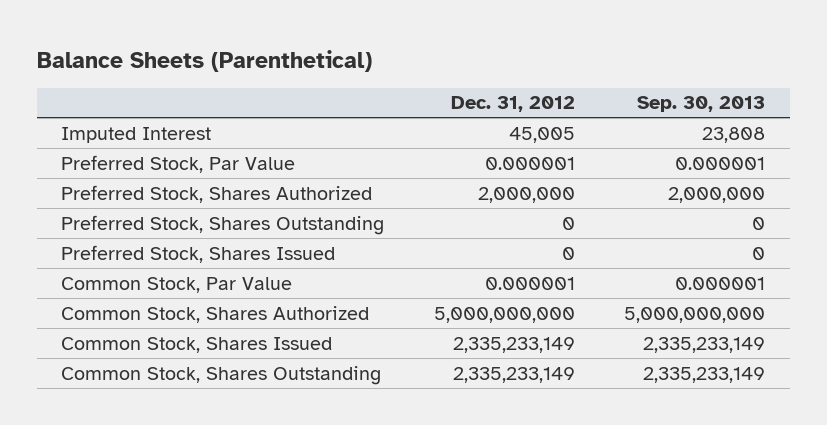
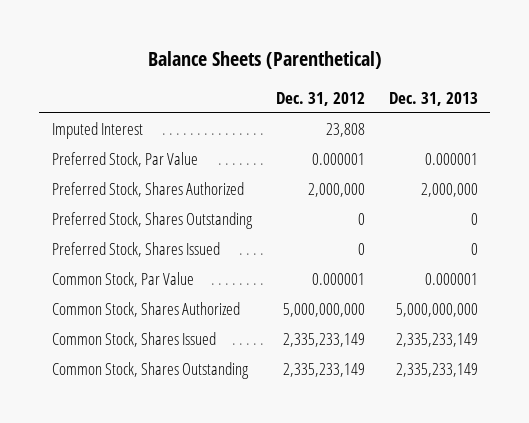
[637,96,766,113] Sep. 30, 2013 -> none
none -> [388,91,478,106] Dec. 31, 2013
[508,126,575,143] 45,005 -> [325,122,365,137] 23,808

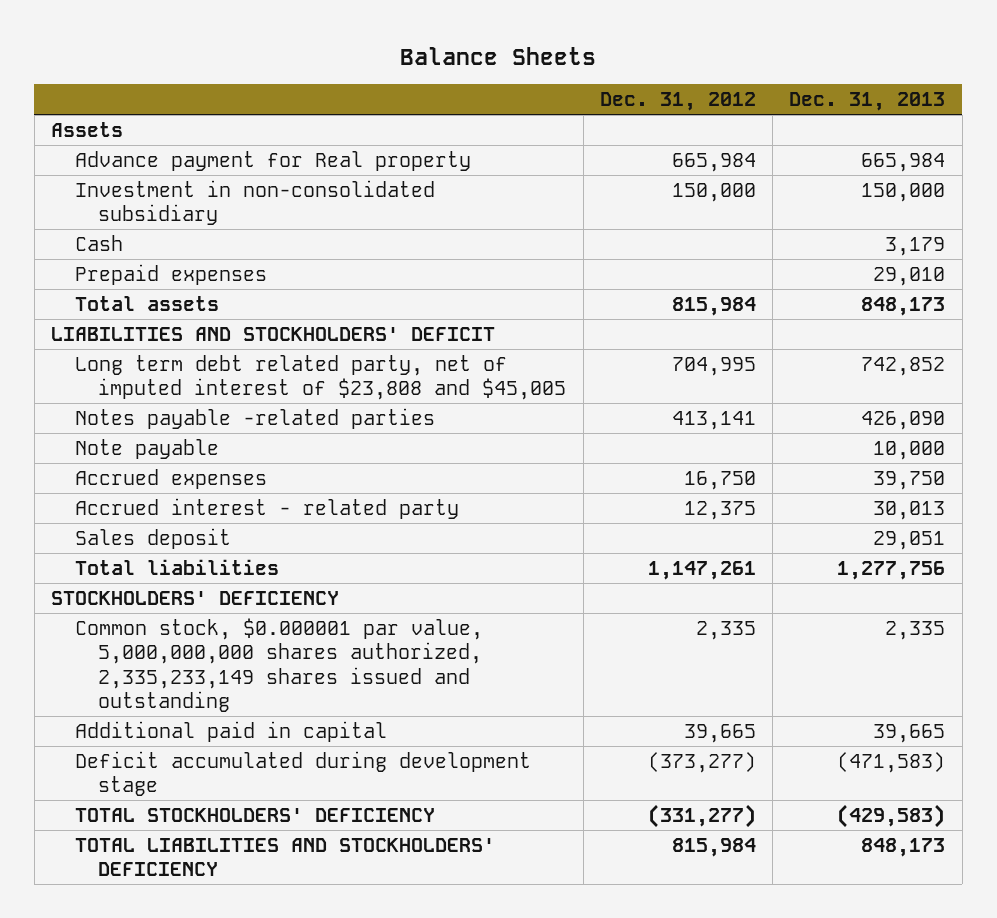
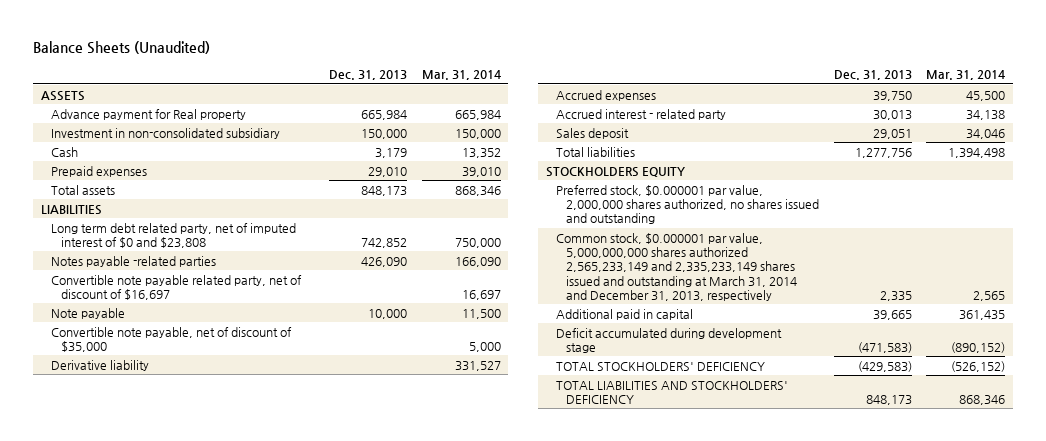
[400,46,597,65] Balance Sheets -> [33,41,211,55] Balance Sheets (Unaudited)
[599,92,756,112] Dec. 31, 2012 -> none
none -> [421,70,501,81] Mar. 31, 2014
[51,121,124,137] Assets -> [40,90,85,101] ASSETS
[51,326,496,341] LIABILITIES AND STOCKHOLDERS' DEFICIT -> none
none -> [40,204,102,215] LIABILITIES
[74,354,567,401] Long term debt related party, net of imputed interest of $23,808 and $45,005 -> [50,222,296,249] Long term debt related party, net of imputed interest of $0 and $23,808
none -> [50,274,302,301] Convertible note payable related party, net of discount of $16,697
none -> [50,326,292,353] Convertible note payable, net of discount of $35,000
none -> [50,359,149,371] Derivative liability
[51,590,340,605] STOCKHOLDERS' DEFICIENCY -> [545,166,685,177] STOCKHOLDERS EQUITY
none -> [555,184,819,225] Preferred stock, $0.000001 par value, 2,000,000 shares authorized, no shares issued and outstanding
[74,617,483,713] Common stock, $0.000001 par value, 5,000,000,000 shares authorized, 2,335,233,149 shares issued and outstanding -> [555,232,797,302] Common stock, $0.000001 par value, 5,000,000,000 shares authorized 2,565,233,149 and 2,335,233,149 shares issued and outstanding at March 31, 2014 and December 31, 2013, respectively

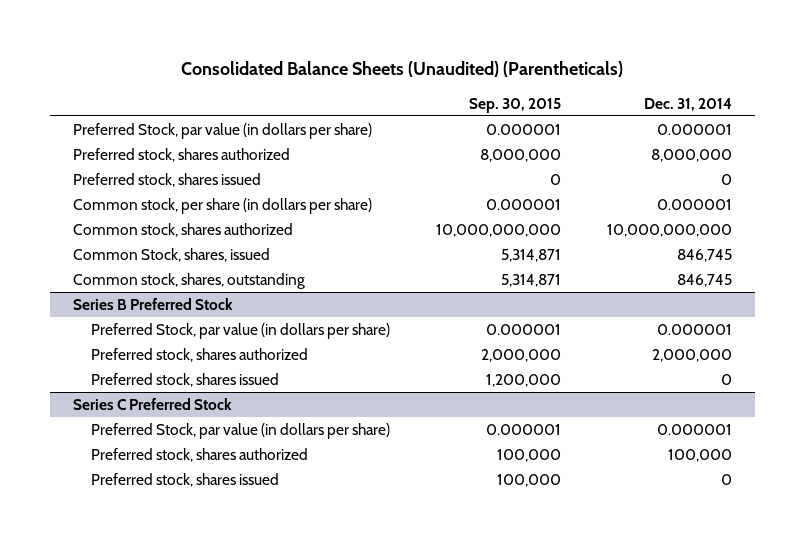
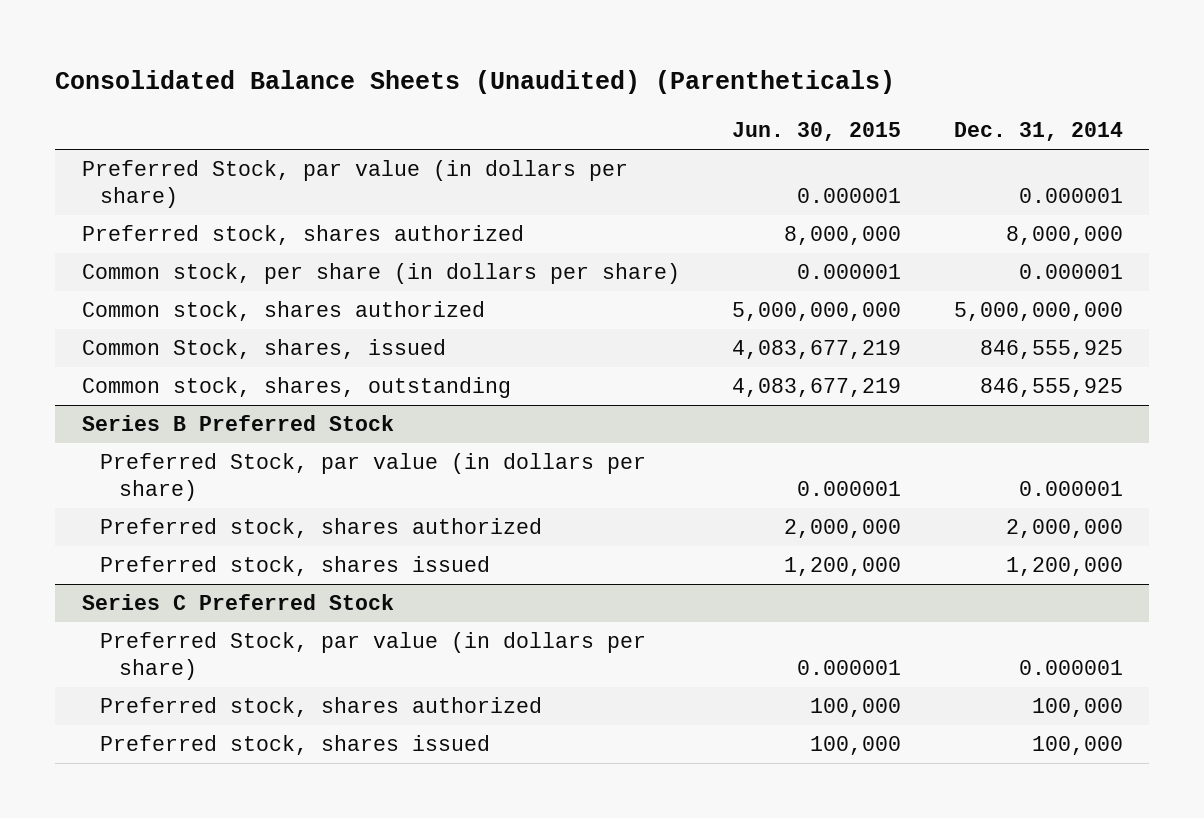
[468,97,561,113] Sep. 30, 2015 -> none
none -> [732,122,902,142] Jun. 30, 2015
[73,173,262,188] Preferred stock, shares issued -> none
[606,224,732,238] 10,000,000,000 -> [953,302,1123,322] 5,000,000,000
[676,249,732,263] 846,745 -> [979,340,1123,360] 846,555,925
[676,274,732,288] 846,745 -> [979,378,1123,398] 846,555,925
[720,374,732,386] 0 -> [1005,557,1123,577] 1,200,000
[720,474,732,486] 0 -> [1031,736,1123,756] 100,000

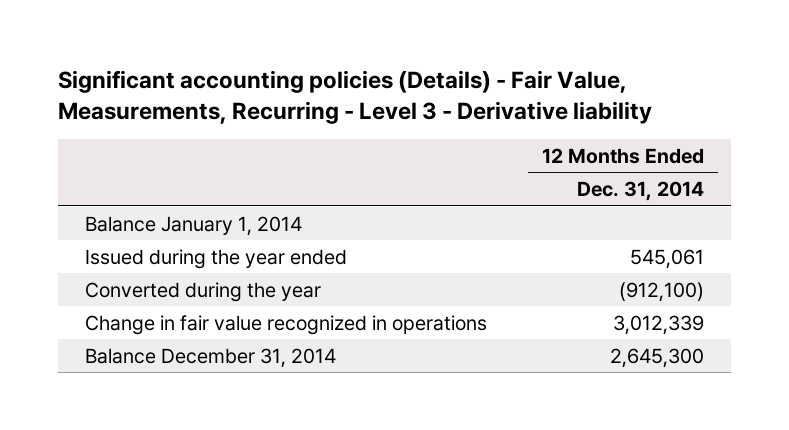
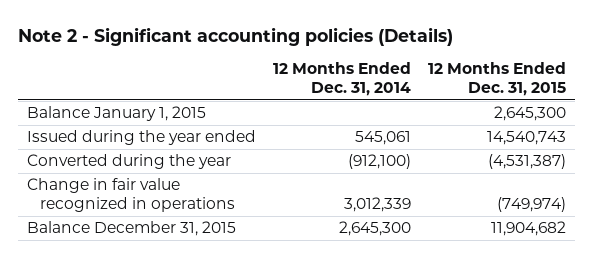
[57,70,652,125] Significant accounting policies (Details) - Fair Value, Measurements, Recurring - Level 3 - Derivative liability -> [18,26,454,46] Note 2 - Significant accounting policies (Details)
none -> [428,62,567,97] 12 Months Ended Dec. 31, 2015
[84,215,302,236] Balance January 1, 2014 -> [26,106,206,122] Balance January 1, 2015
[84,347,336,368] Balance December 31, 2014 -> [26,221,236,237] Balance December 31, 2015

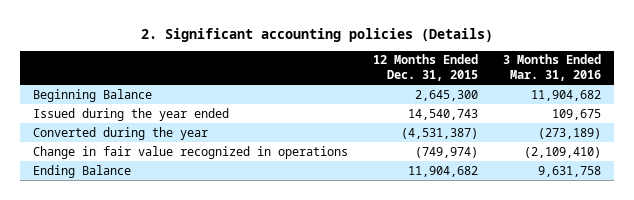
[18,26,454,46] Note 2 - Significant accounting policies (Details) -> [141,27,494,42] 2. Significant accounting policies (Details)
[272,62,411,97] 12 Months Ended Dec. 31, 2014 -> none
none -> [503,54,602,82] 3 Months Ended Mar. 31, 2016
[26,106,206,122] Balance January 1, 2015 -> [32,88,152,102] Beginning Balance
[26,221,236,237] Balance December 31, 2015 -> [32,164,131,178] Ending Balance

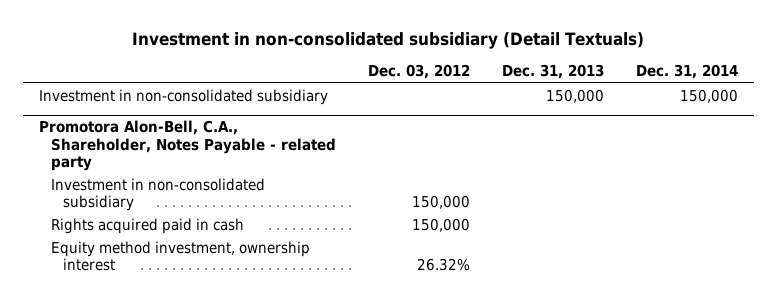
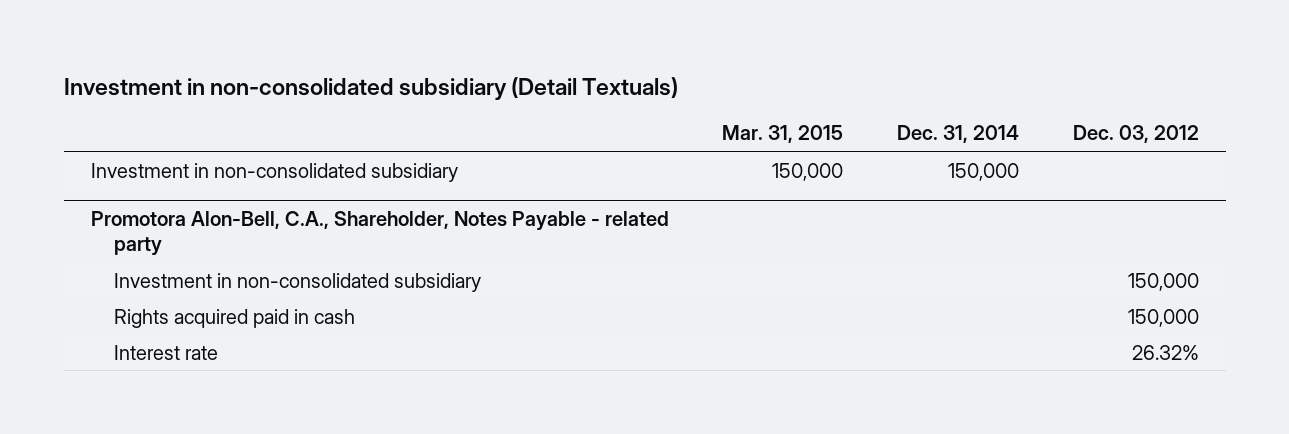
[501,64,604,80] Dec. 31, 2013 -> none
none -> [722,125,844,144] Mar. 31, 2015
[50,240,310,271] Equity method investment, ownership interest -> [113,344,218,360] Interest rate

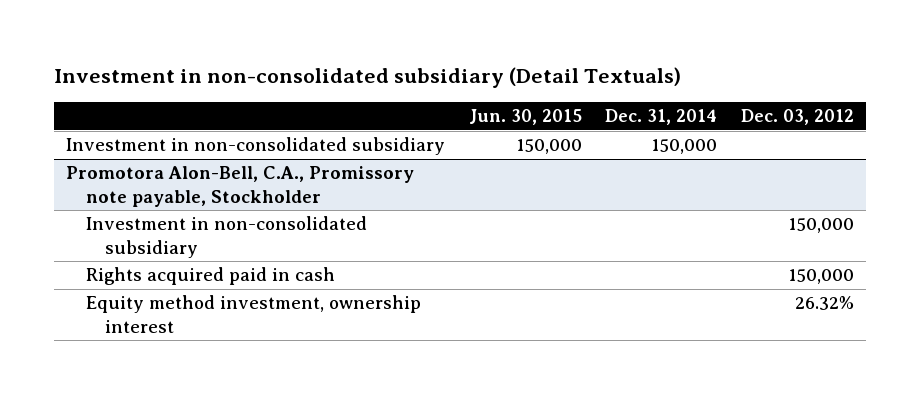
[722,125,844,144] Mar. 31, 2015 -> none
none -> [468,109,582,126] Jun. 30, 2015
[90,211,669,257] Promotora Alon-Bell, C.A., Shareholder, Notes Payable - related party -> none
none -> [65,166,414,207] Promotora Alon-Bell, C.A., Promissory note payable, Stockholder
[113,344,218,360] Interest rate -> [85,295,421,333] Equity method investment, ownership interest

